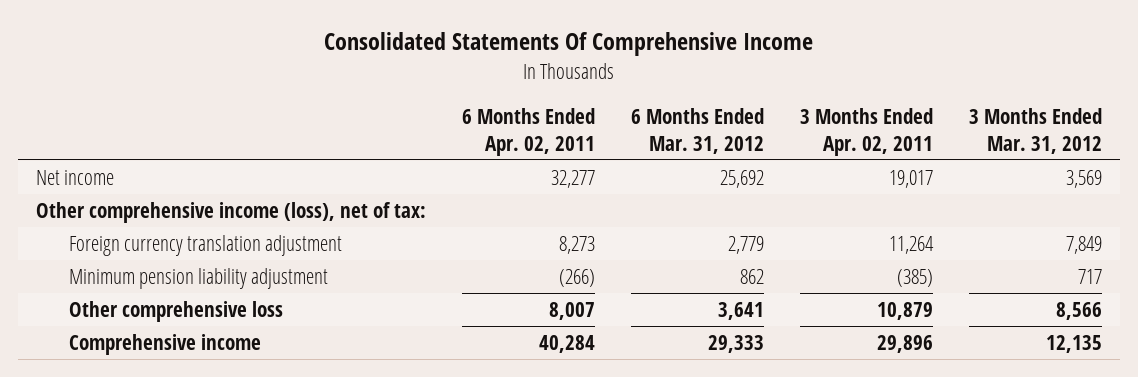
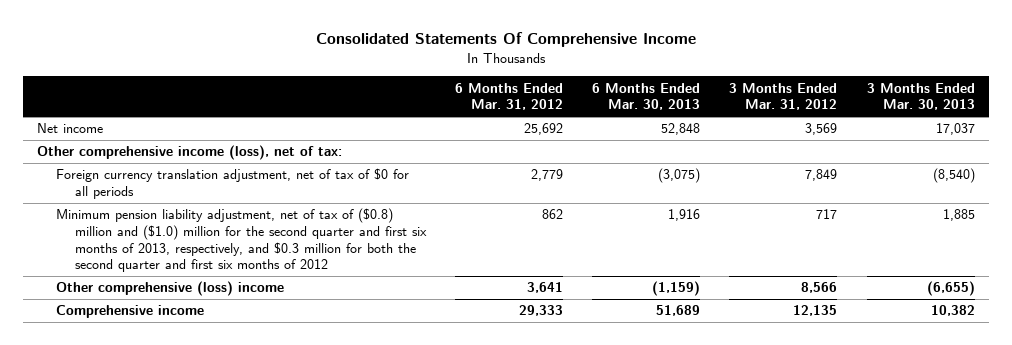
[461,107,595,156] 6 Months Ended Apr. 02, 2011 -> none
[800,107,934,156] 3 Months Ended Apr. 02, 2011 -> none
none -> [592,82,701,111] 6 Months Ended Mar. 30, 2013
none -> [866,82,975,111] 3 Months Ended Mar. 30, 2013
[68,234,342,256] Foreign currency translation adjustment -> [56,168,410,200] Foreign currency translation adjustment, net of tax of $0 for all periods
[68,267,328,289] Minimum pension liability adjustment -> [56,208,427,273] Minimum pension liability adjustment, net of tax of ($0.8) million and ($1.0) million for the second quarter and first six months of 2013, respectively, and $0.3 million for both the second quarter and first six months of 2012
[68,300,283,322] Other comprehensive loss -> [56,281,285,297] Other comprehensive (loss) income

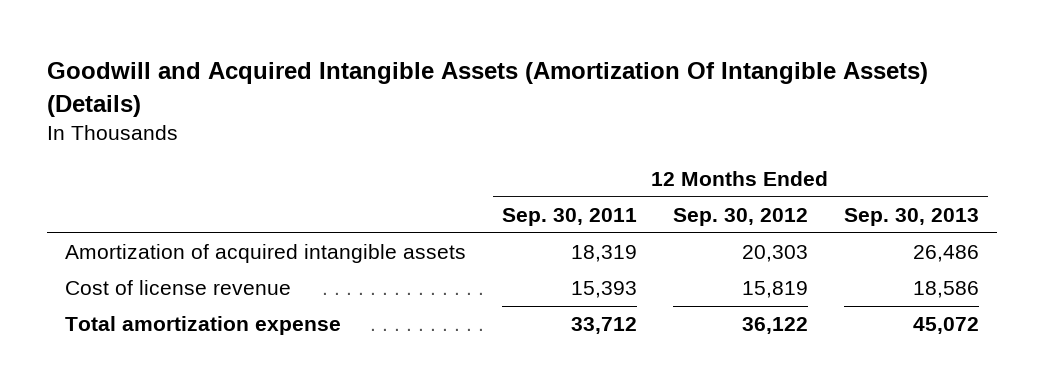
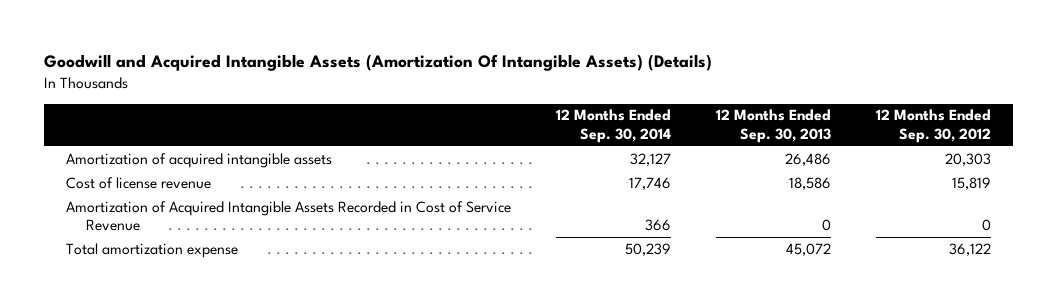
[501,207,637,226] Sep. 30, 2011 -> none
none -> [555,109,671,143] 12 Months Ended Sep. 30, 2014
none -> [66,200,512,232] Amortization of Acquired Intangible Assets Recorded in Cost of Service Revenue

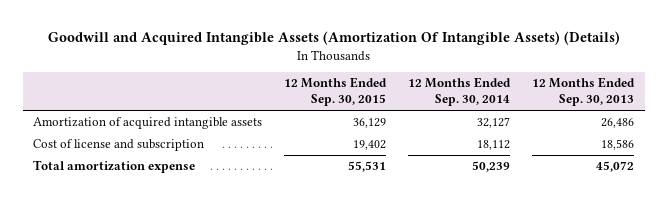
[875,109,991,143] 12 Months Ended Sep. 30, 2012 -> none
none -> [284,77,388,107] 12 Months Ended Sep. 30, 2015
[66,200,512,232] Amortization of Acquired Intangible Assets Recorded in Cost of Service Revenue -> none
[66,176,212,189] Cost of license revenue -> [33,139,205,152] Cost of license and subscription
[628,176,671,190] 17,746 -> [477,140,511,151] 18,112

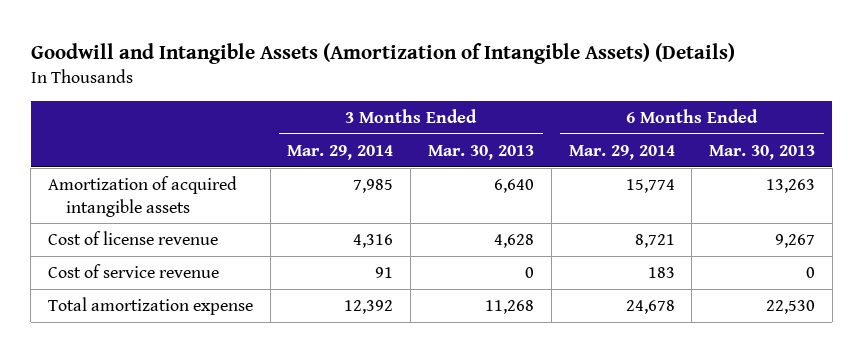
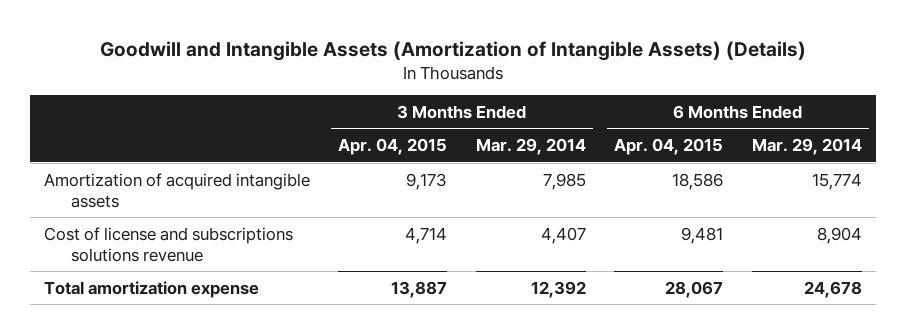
[427,144,534,160] Mar. 30, 2013 -> none
[709,144,816,160] Mar. 30, 2013 -> none
none -> [338,138,448,156] Apr. 04, 2015
none -> [614,138,724,156] Apr. 04, 2015
[47,263,219,278] Cost of service revenue -> none
[47,230,218,245] Cost of license revenue -> [43,226,293,262] Cost of license and subscriptions solutions revenue
[353,233,394,248] 4,316 -> [540,226,586,244] 4,407
[634,233,675,248] 8,721 -> [816,226,862,244] 8,904

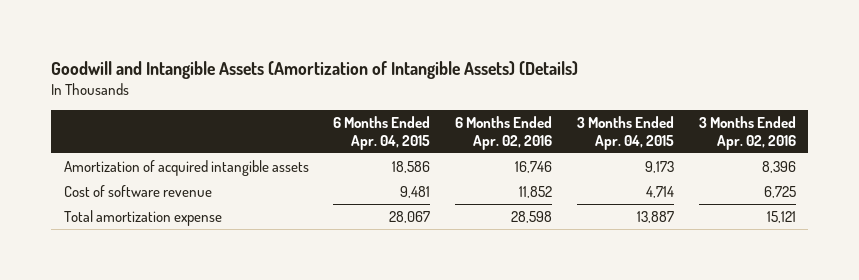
[475,138,586,156] Mar. 29, 2014 -> none
[751,138,862,156] Mar. 29, 2014 -> none
none -> [455,116,553,150] 6 Months Ended Apr. 02, 2016
none -> [698,116,796,150] 3 Months Ended Apr. 02, 2016
[43,226,293,262] Cost of license and subscriptions solutions revenue -> [63,185,212,198] Cost of software revenue

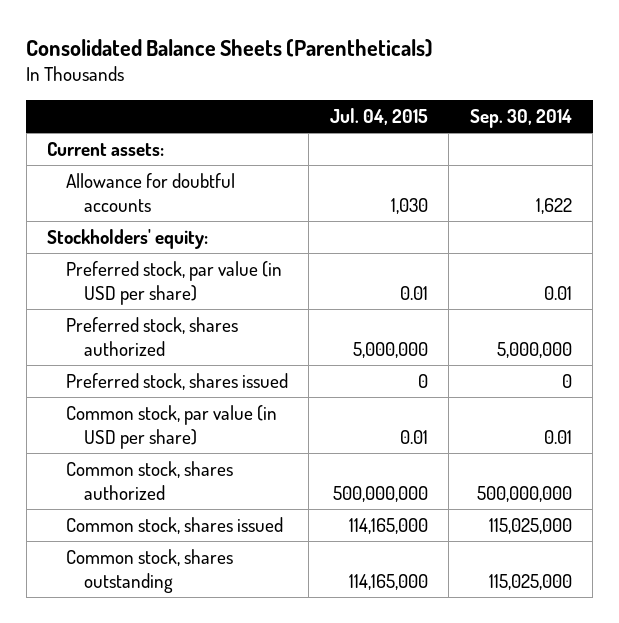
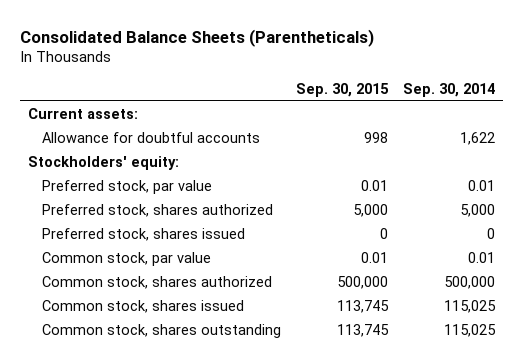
[329,108,428,126] Jul. 04, 2015 -> none
none -> [296,82,390,97] Sep. 30, 2015
[65,260,282,305] Preferred stock, par value (in USD per share) -> [41,180,212,195] Preferred stock, par value
[496,341,572,358] 5,000,000 -> [460,204,496,218] 5,000
[65,404,277,449] Common stock, par value (in USD per share) -> [41,252,211,267] Common stock, par value
[476,485,572,502] 500,000,000 -> [444,276,496,290] 500,000
[488,517,572,534] 115,025,000 -> [444,300,497,314] 115,025
[488,573,572,590] 115,025,000 -> [444,324,497,338] 115,025

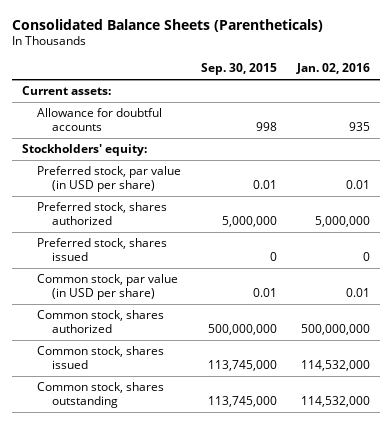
[403,82,496,97] Sep. 30, 2014 -> none
none -> [296,63,371,75] Jan. 02, 2016
[41,180,212,195] Preferred stock, par value -> [36,166,181,193] Preferred stock, par value (in USD per share)
[353,204,389,218] 5,000 -> [221,216,277,228] 5,000,000
[41,252,211,267] Common stock, par value -> [36,274,178,301] Common stock, par value (in USD per share)
[337,276,389,290] 500,000 -> [207,324,277,336] 500,000,000
[337,300,390,314] 113,745 -> [207,360,277,372] 113,745,000
[337,324,390,338] 113,745 -> [207,396,277,408] 113,745,000

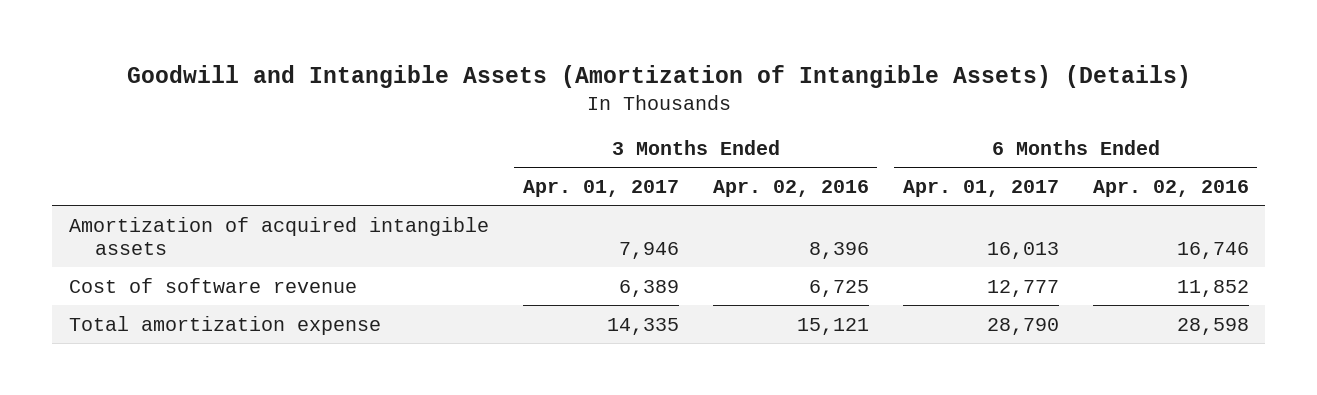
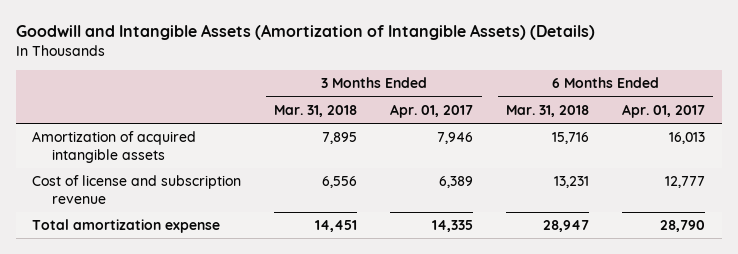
[712,179,869,197] Apr. 02, 2016 -> none
[1092,179,1249,197] Apr. 02, 2016 -> none
none -> [274,104,358,117] Mar. 31, 2018
none -> [506,104,590,117] Mar. 31, 2018
[68,277,357,293] Cost of software revenue -> [32,175,242,204] Cost of license and subscription revenue

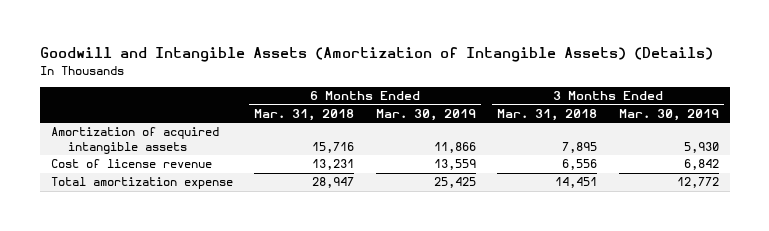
[390,103,474,118] Apr. 01, 2017 -> none
[622,103,706,118] Apr. 01, 2017 -> none
none -> [375,108,476,121] Mar. 30, 2019
none -> [618,108,719,121] Mar. 30, 2019
[32,175,242,204] Cost of license and subscription revenue -> [50,159,212,169] Cost of license revenue

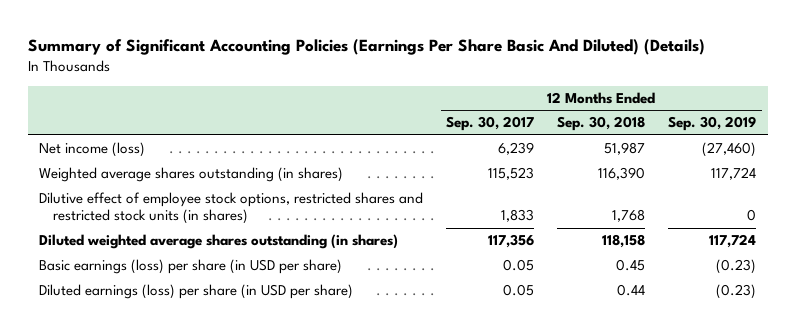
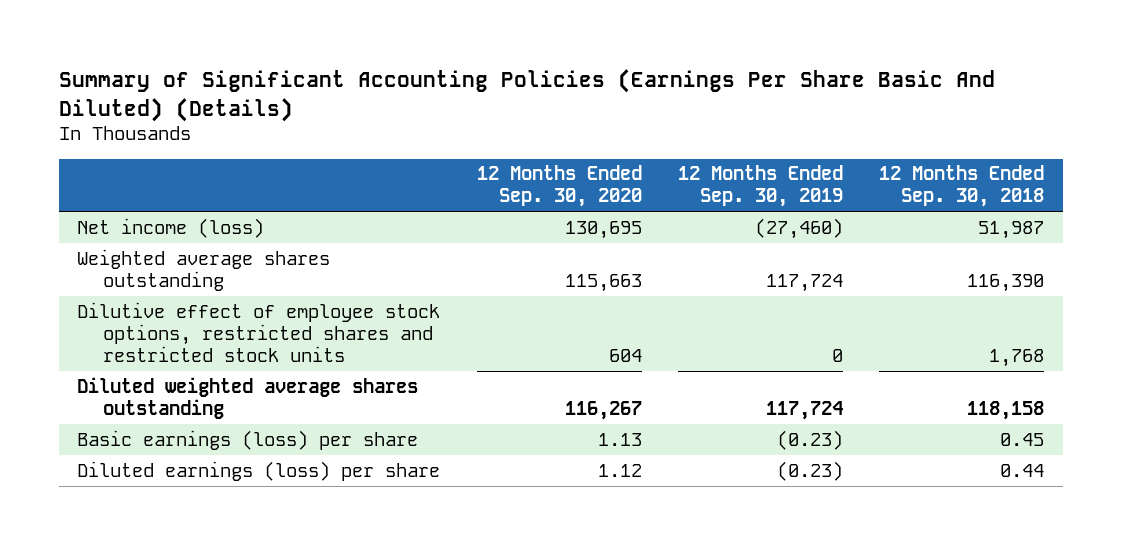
[446,116,535,132] Sep. 30, 2017 -> none
none -> [476,165,642,208] 12 Months Ended Sep. 30, 2020
[39,167,344,183] Weighted average shares outstanding (in shares) -> [77,248,331,291] Weighted average shares outstanding
[39,192,424,225] Dilutive effect of employee stock options, restricted shares and restricted stock units (in shares) -> [77,301,441,362] Dilutive effect of employee stock options, restricted shares and restricted stock units
[39,234,399,250] Diluted weighted average shares outstanding (in shares) -> [77,376,419,419] Diluted weighted average shares outstanding
[39,259,343,275] Basic earnings (loss) per share (in USD per share) -> [77,429,419,450] Basic earnings (loss) per share
[39,284,354,300] Diluted earnings (loss) per share (in USD per share) -> [77,460,441,481] Diluted earnings (loss) per share

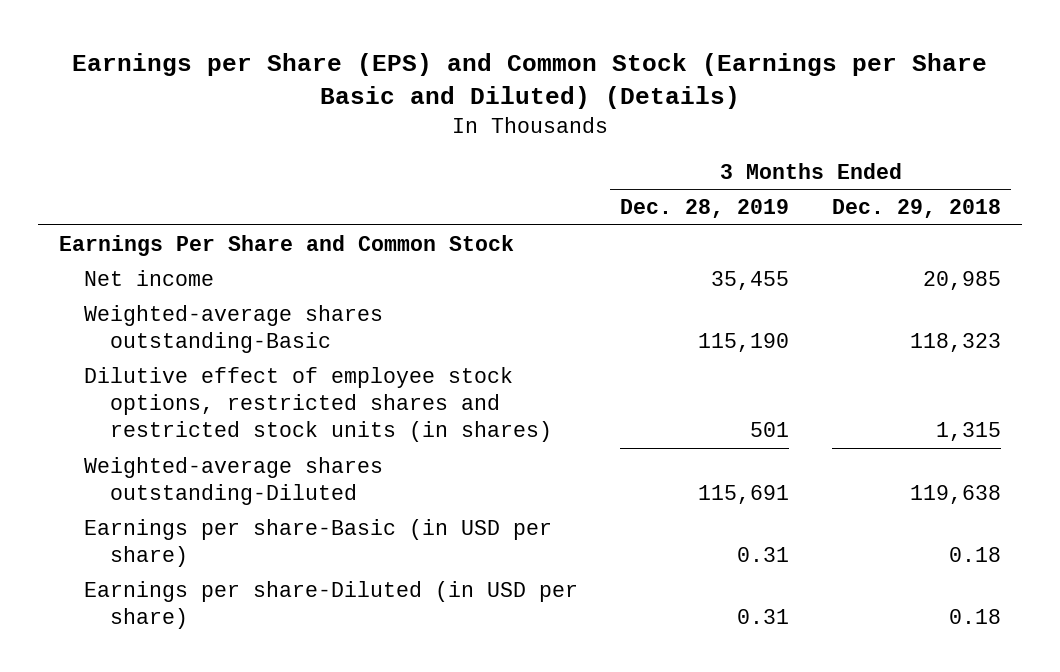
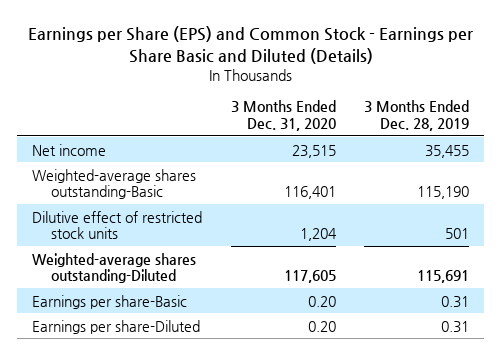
[71,53,987,110] Earnings per Share (EPS) and Common Stock (Earnings per Share Basic and Diluted) (Details) -> [27,26,473,64] Earnings per Share (EPS) and Common Stock - Earnings per Share Basic and Diluted (Details)
[831,199,1001,219] Dec. 29, 2018 -> none
none -> [230,100,336,131] 3 Months Ended Dec. 31, 2020
[58,234,514,256] Earnings Per Share and Common Stock -> none
[84,366,552,443] Dilutive effect of employee stock options, restricted shares and restricted stock units (in shares) -> [31,210,202,240] Dilutive effect of restricted stock units
[84,518,553,567] Earnings per share-Basic (in USD per share) -> [31,294,187,309] Earnings per share-Basic
[84,580,579,629] Earnings per share-Diluted (in USD per share) -> [31,319,200,334] Earnings per share-Diluted

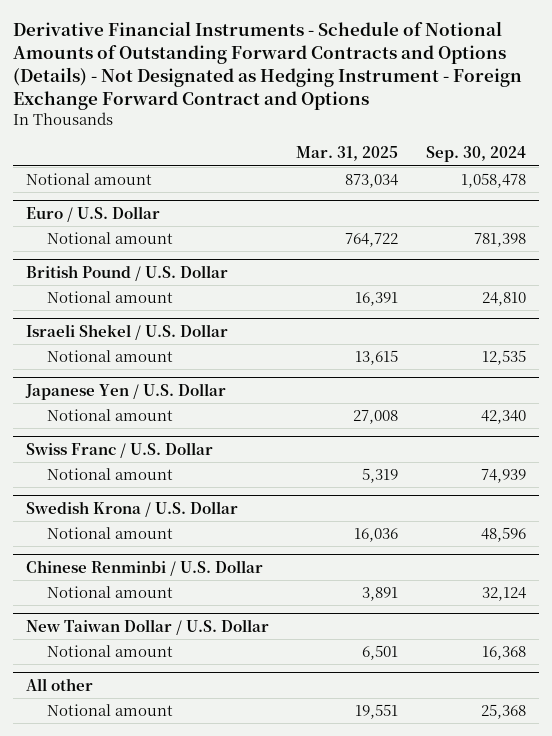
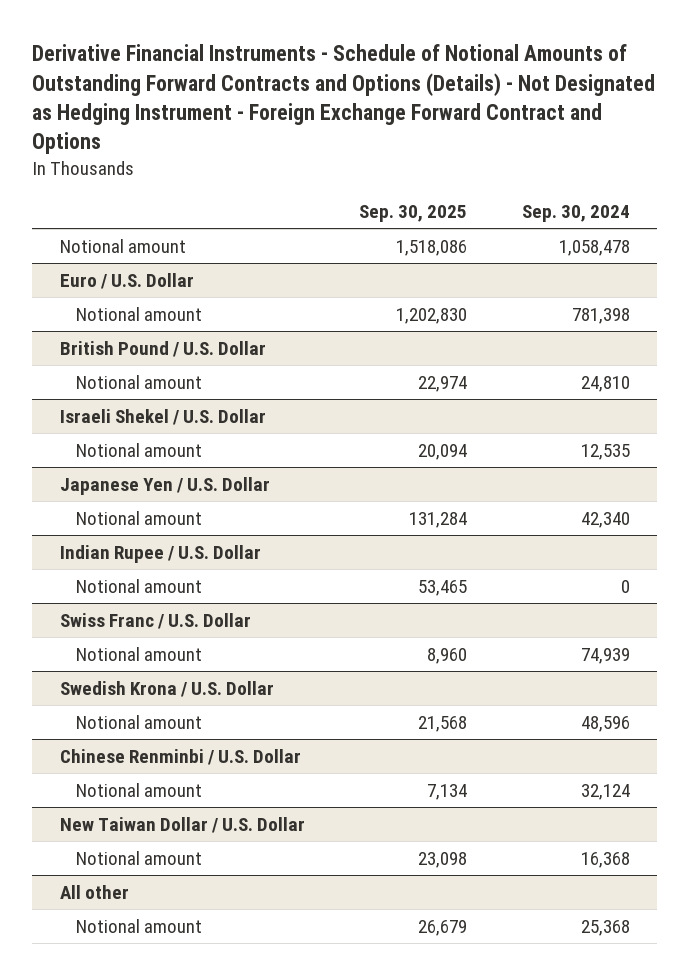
[296,146,399,162] Mar. 31, 2025 -> none
none -> [359,204,468,222] Sep. 30, 2025
none -> [59,544,261,563] Indian Rupee / U.S. Dollar
none -> [76,578,203,593] Notional amount

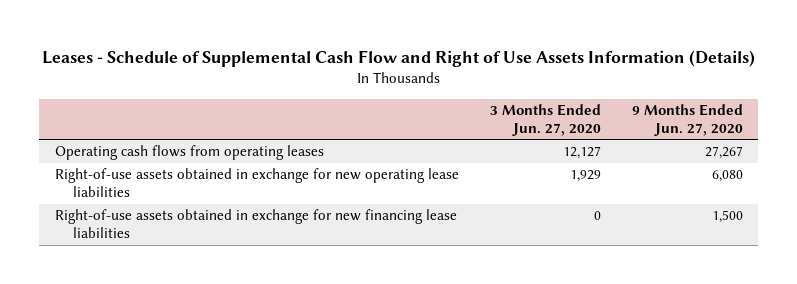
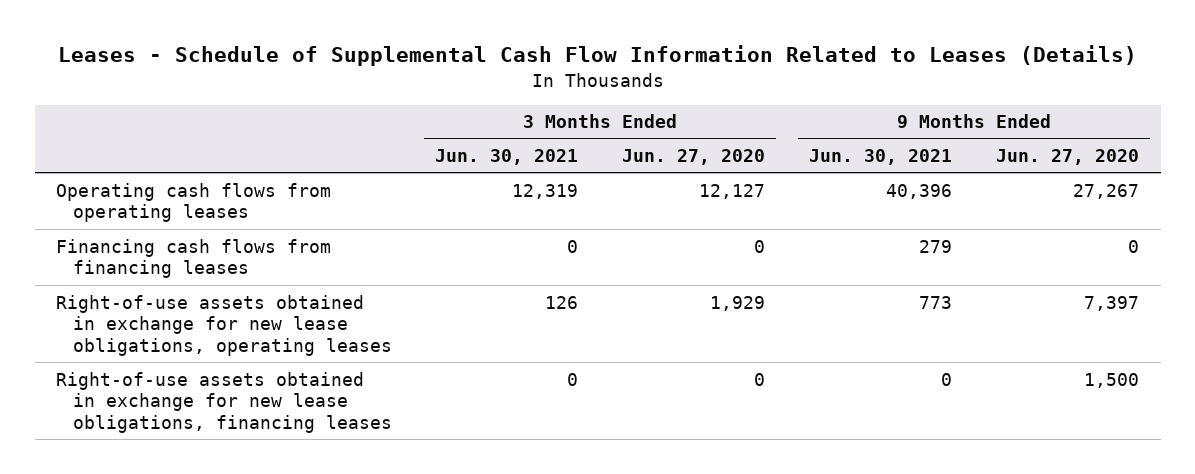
[41,49,755,67] Leases - Schedule of Supplemental Cash Flow and Right of Use Assets Information (Details) -> [57,45,1137,67] Leases - Schedule of Supplemental Cash Flow Information Related to Leases (Details)
none -> [435,149,579,166] Jun. 30, 2021
none -> [809,149,953,166] Jun. 30, 2021
none -> [56,238,332,279] Financing cash flows from financing leases
[54,168,459,198] Right-of-use assets obtained in exchange for new operating lease liabilities -> [56,294,392,356] Right-of-use assets obtained in exchange for new lease obligations, operating leases
[711,170,743,183] 6,080 -> [1083,295,1139,311] 7,397
[54,209,457,239] Right-of-use assets obtained in exchange for new financing lease liabilities -> [56,371,392,433] Right-of-use assets obtained in exchange for new lease obligations, financing leases

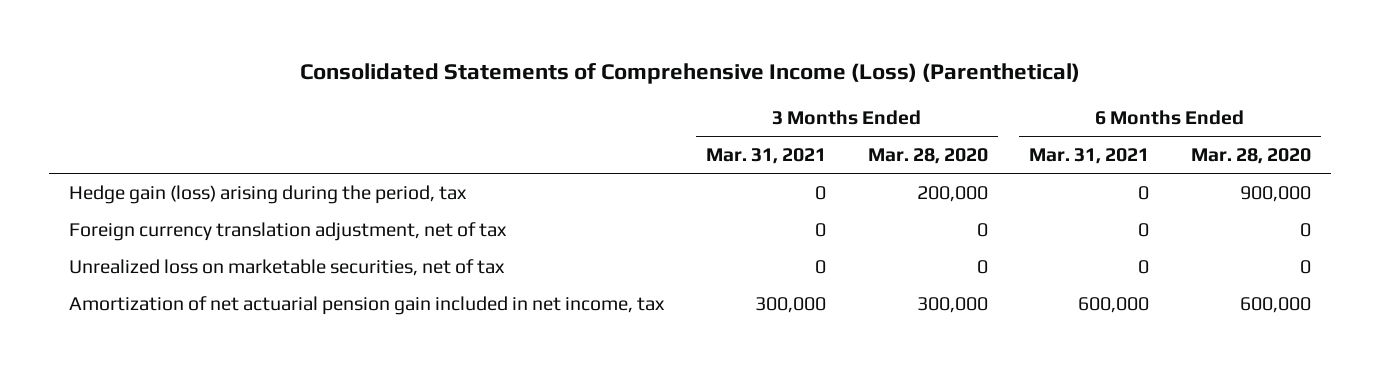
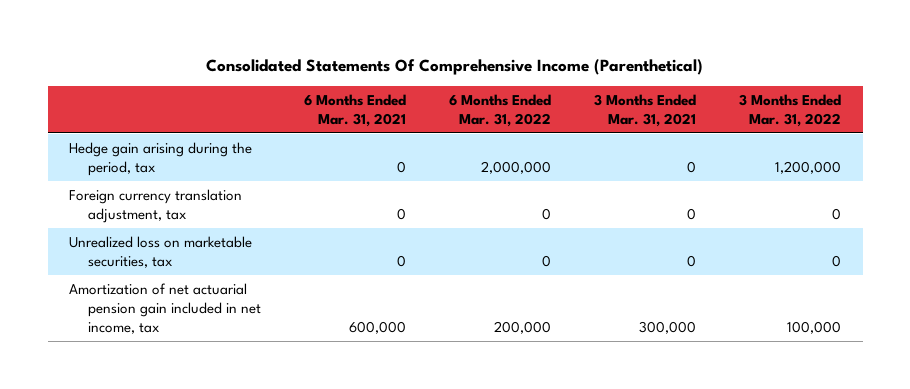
[300,63,1081,85] Consolidated Statements of Comprehensive Income (Loss) (Parenthetical) -> [206,58,704,75] Consolidated Statements Of Comprehensive Income (Parenthetical)
[867,147,988,164] Mar. 28, 2020 -> none
[1190,147,1311,164] Mar. 28, 2020 -> none
none -> [449,93,552,127] 6 Months Ended Mar. 31, 2022
none -> [739,93,842,127] 3 Months Ended Mar. 31, 2022
[69,184,468,204] Hedge gain (loss) arising during the period, tax -> [69,142,253,176] Hedge gain arising during the period, tax
[69,221,508,241] Foreign currency translation adjustment, net of tax -> [69,189,243,223] Foreign currency translation adjustment, tax
[69,258,506,276] Unrealized loss on marketable securities, net of tax -> [69,236,253,268] Unrealized loss on marketable securities, tax

